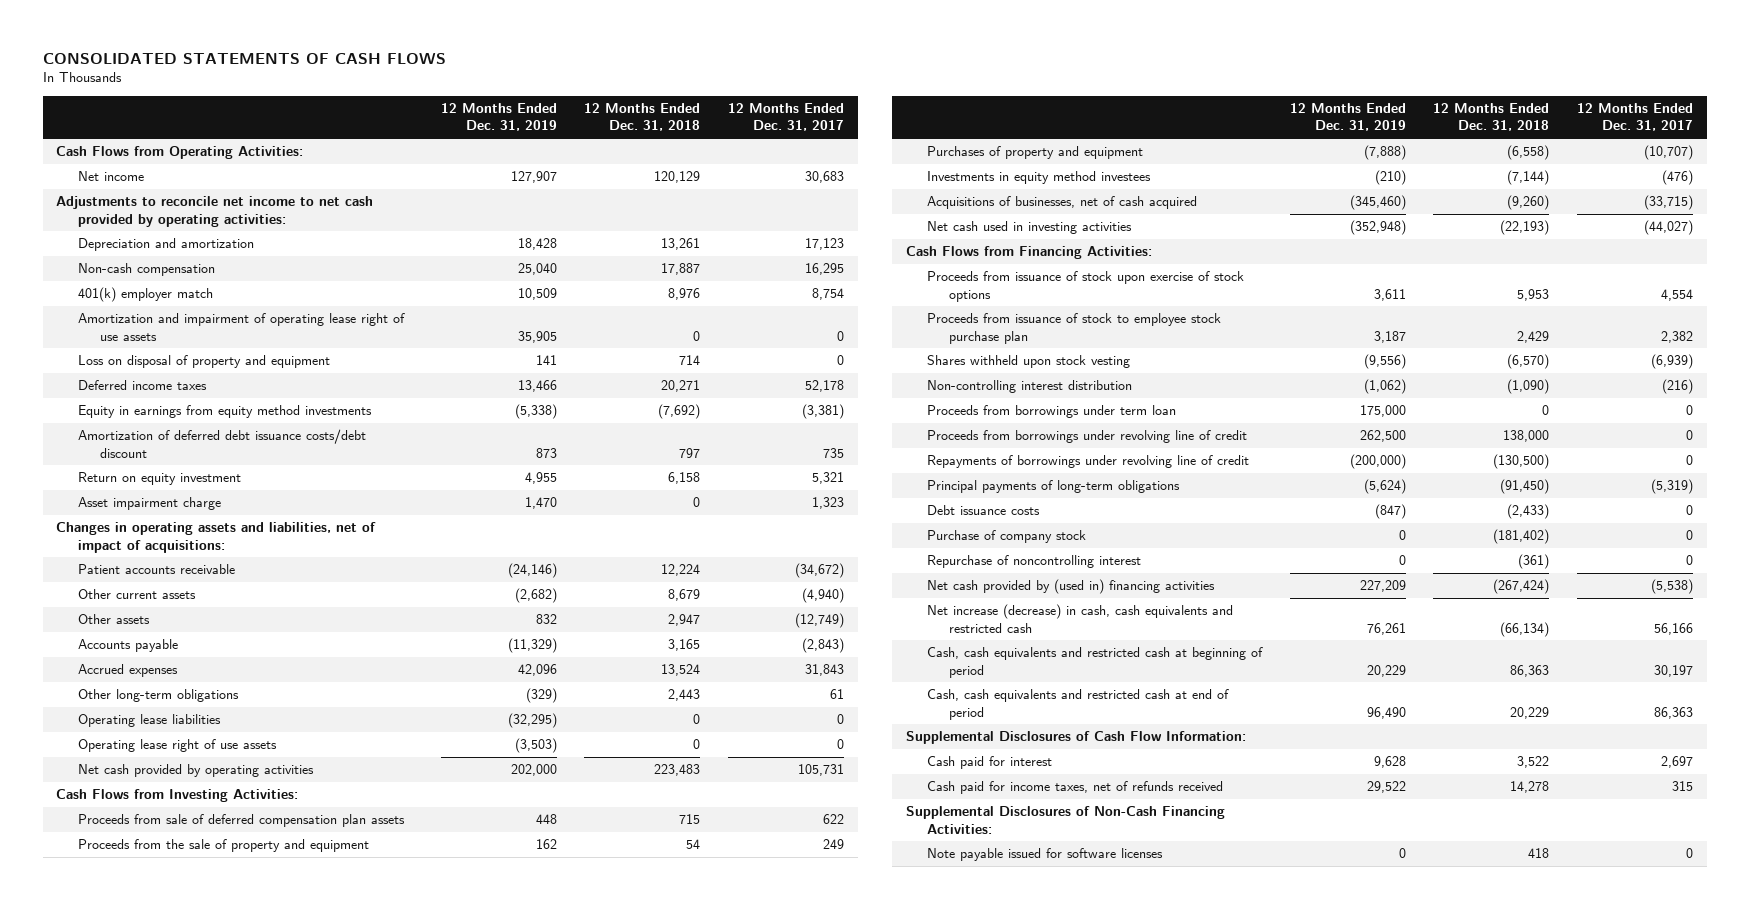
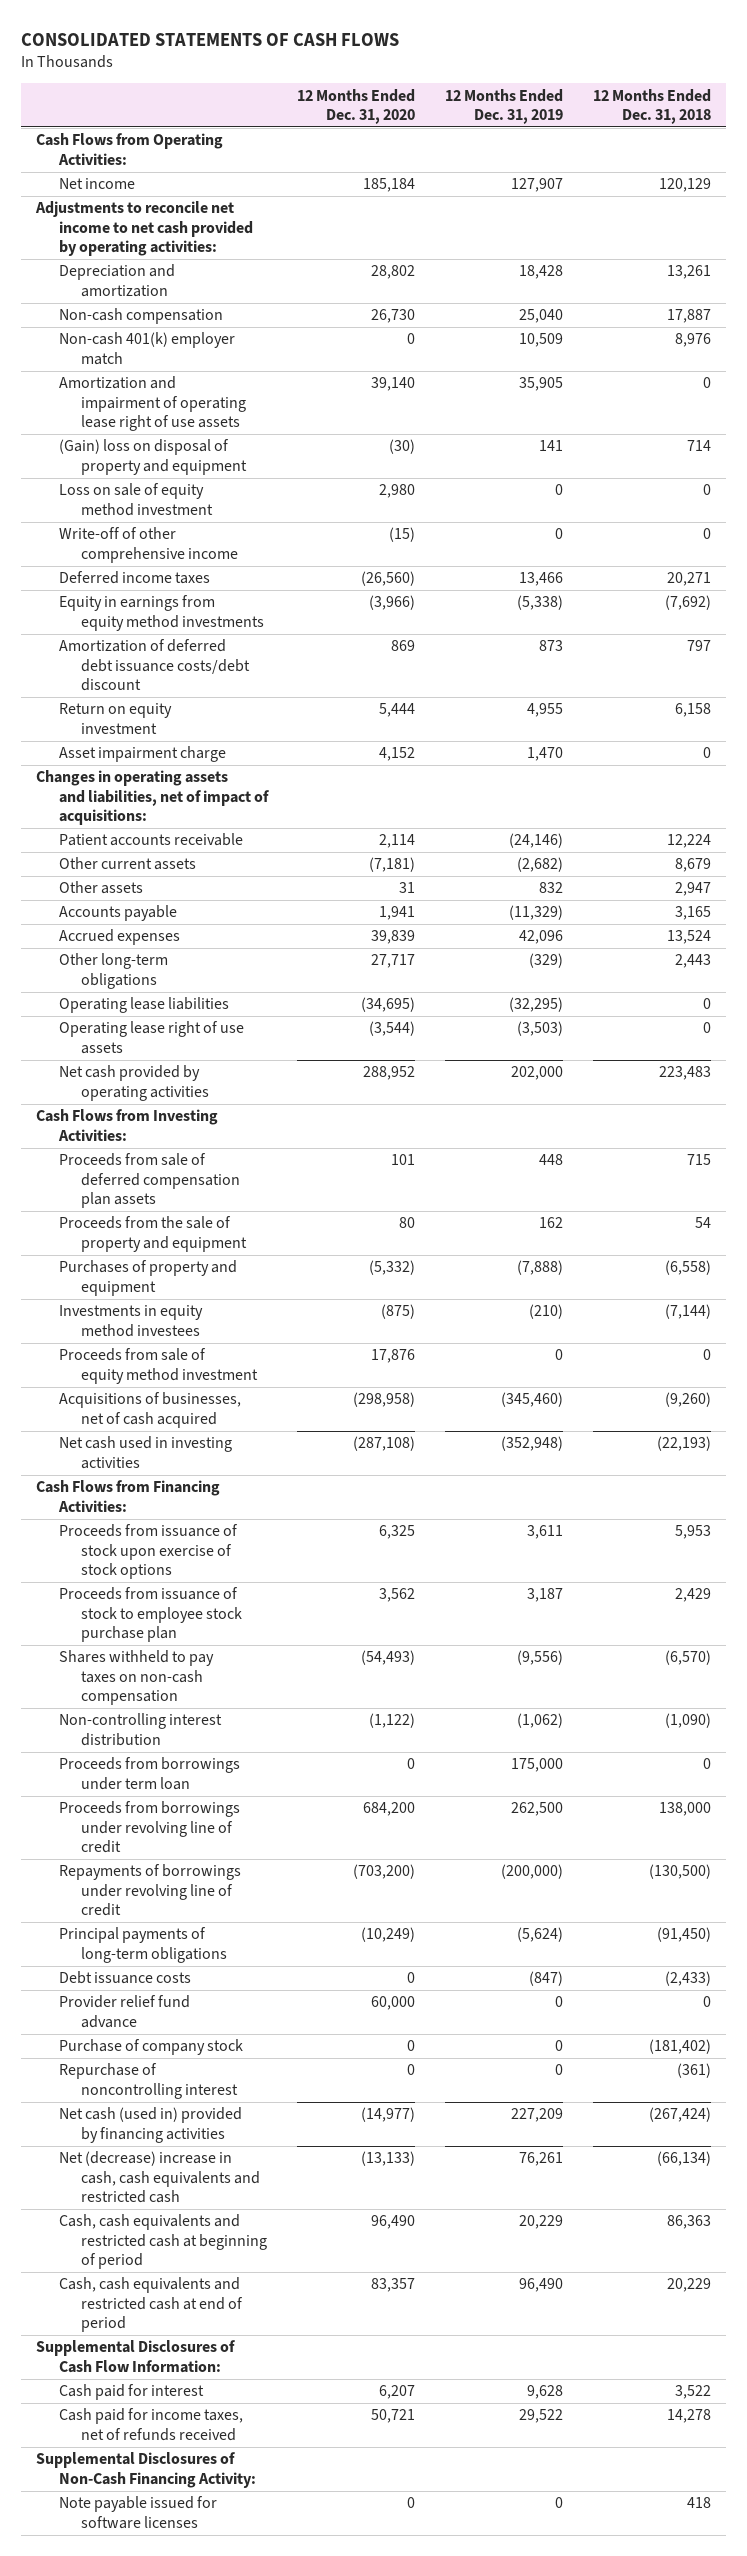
[727,103,844,132] 12 Months Ended Dec. 31, 2017 -> none
none -> [297,88,416,125] 12 Months Ended Dec. 31, 2020
[78,287,214,303] 401(k) employer match -> [58,332,235,365] Non-cash 401(k) employer match
[78,355,331,369] Loss on disposal of property and equipment -> [58,439,248,475] (Gain) loss on disposal of property and equipment
none -> [58,483,214,516] Loss on sale of equity method investment
none -> [58,527,239,563] Write-off of other comprehensive income
none -> [58,1348,259,1384] Proceeds from sale of equity method investment
[927,355,1131,369] Shares withheld upon stock vesting -> [58,1650,214,1705] Shares withheld to pay taxes on non-cash compensation
none -> [58,1995,190,2028] Provider relief fund advance
[927,579,1216,595] Net cash provided by (used in) financing activities -> [58,2107,242,2143] Net cash (used in) provided by financing activities
[927,604,1234,633] Net increase (decrease) in cash, cash equivalents and restricted cash -> [58,2151,261,2203] Net (decrease) increase in cash, cash equivalents and restricted cash
[905,806,1225,834] Supplemental Disclosures of Non-Cash Financing Activities: -> [35,2452,256,2488] Supplemental Disclosures of Non-Cash Financing Activity:

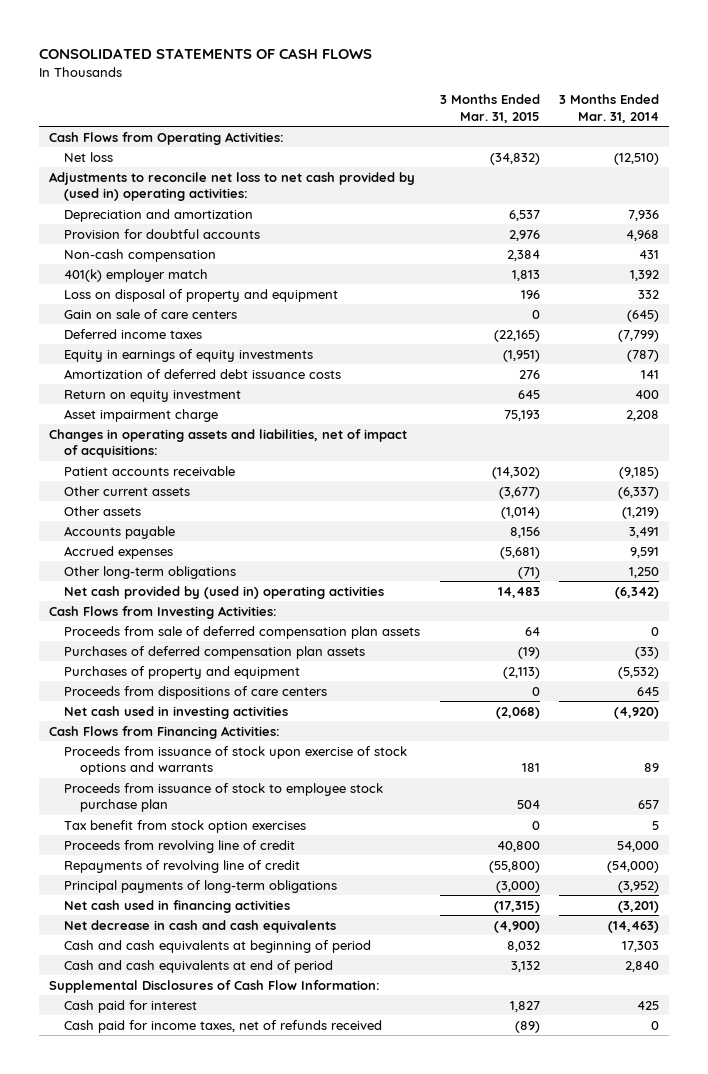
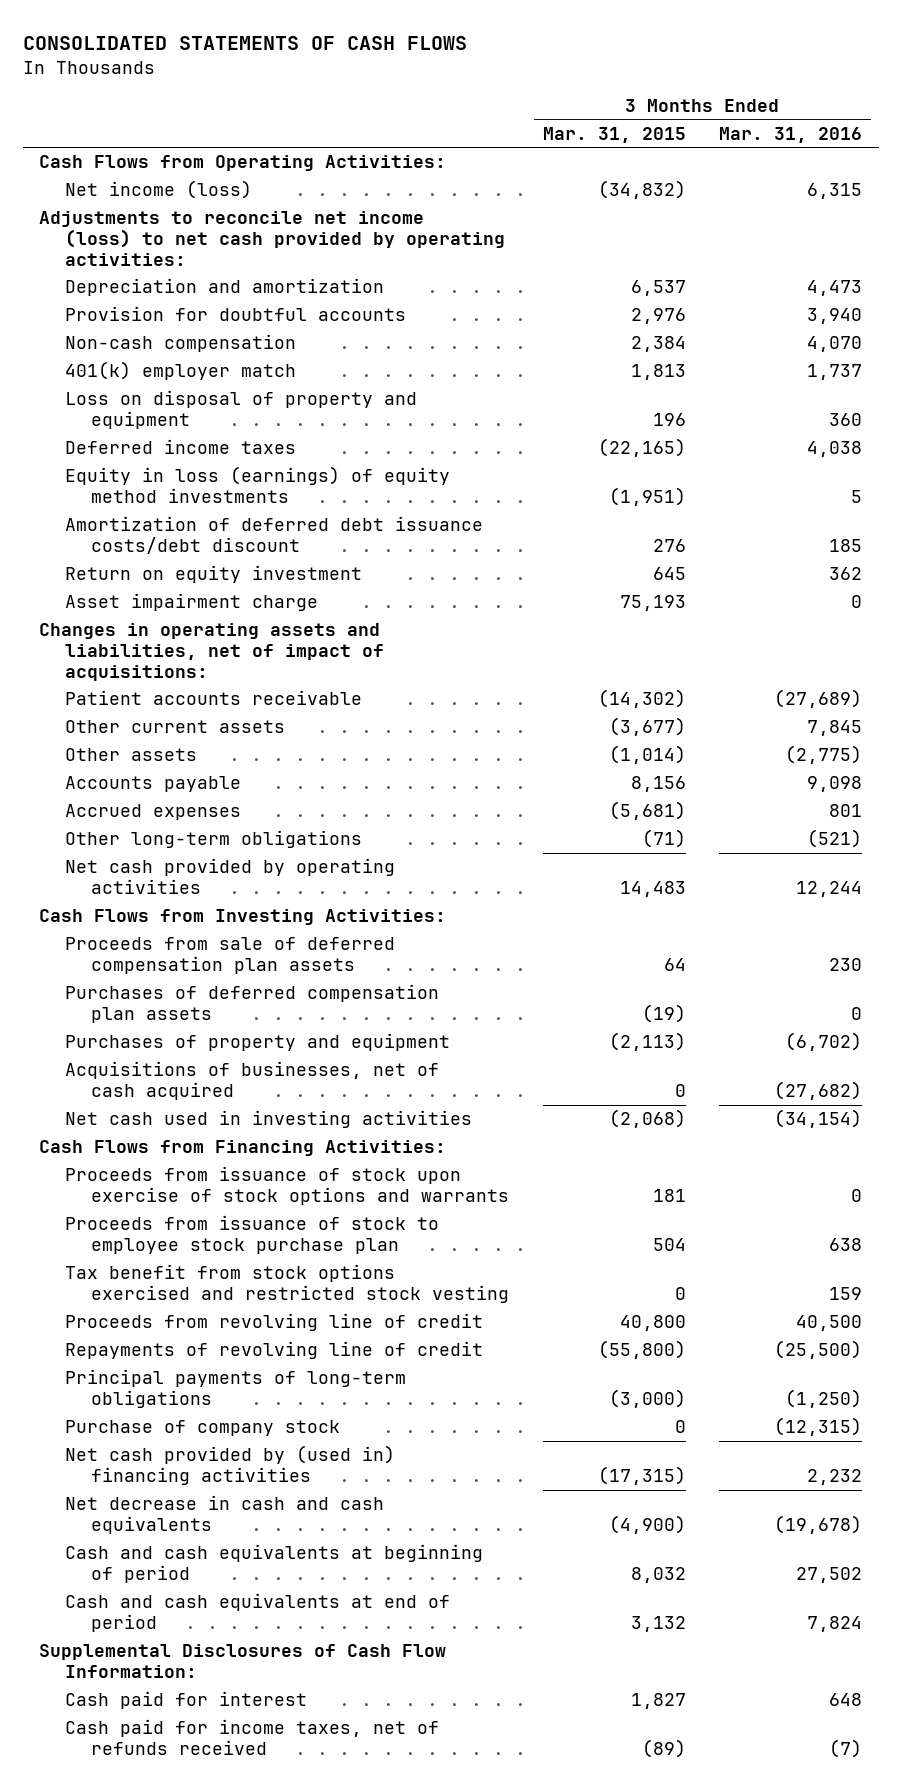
[558,94,659,123] 3 Months Ended Mar. 31, 2014 -> none
none -> [719,126,863,143] Mar. 31, 2016
[64,151,114,162] Net loss -> [65,180,253,200] Net income (loss)
[48,171,415,202] Adjustments to reconcile net loss to net cash provided by (used in) operating activities: -> [39,211,506,266] Adjustments to reconcile net income (loss) to net cash provided by operating activities:
[64,308,238,319] Gain on sale of care centers -> none
[64,348,314,362] Equity in earnings of equity investments -> [65,466,451,504] Equity in loss (earnings) of equity method investments
[64,368,342,379] Amortization of deferred debt issuance costs -> [65,516,484,555] Amortization of deferred debt issuance costs/debt discount
[64,585,385,599] Net cash provided by (used in) operating activities -> [65,858,396,895] Net cash provided by operating activities
[64,685,328,699] Proceeds from dispositions of care centers -> none
none -> [65,1061,440,1101] Acquisitions of businesses, net of cash acquired
[64,819,307,833] Tax benefit from stock option exercises -> [65,1264,510,1304] Tax benefit from stock options exercised and restricted stock vesting
none -> [65,1420,341,1437] Purchase of company stock
[64,899,291,913] Net cash used in financing activities -> [65,1445,396,1486] Net cash provided by (used in) financing activities

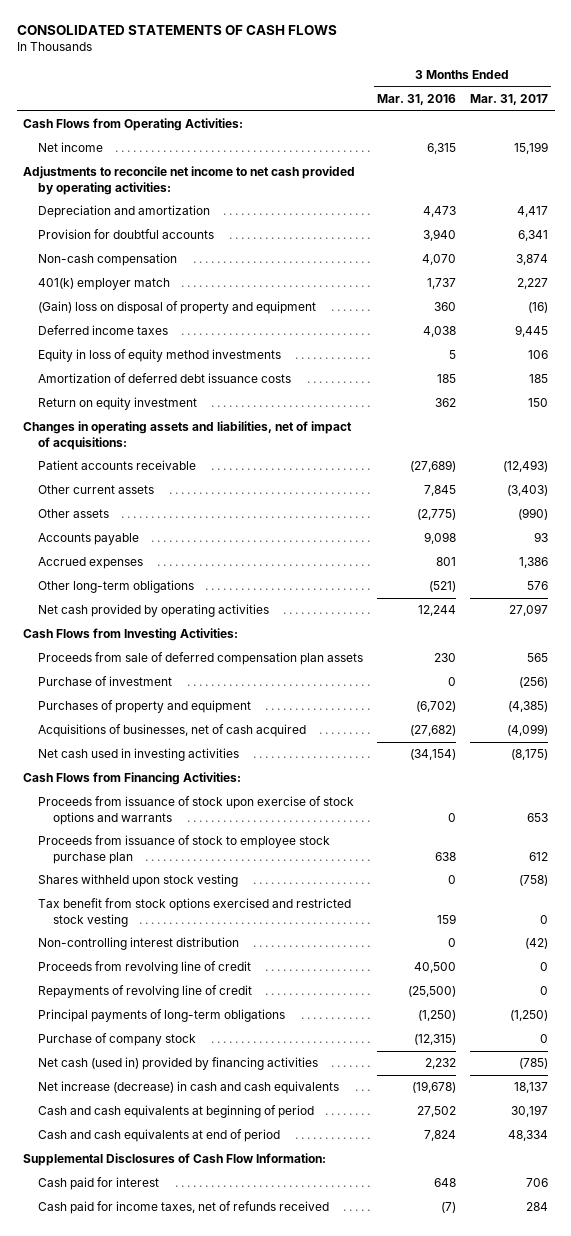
[542,126,686,143] Mar. 31, 2015 -> none
none -> [469,94,548,106] Mar. 31, 2017
[65,180,253,200] Net income (loss) -> [38,142,104,153] Net income
[39,211,506,266] Adjustments to reconcile net income (loss) to net cash provided by operating activities: -> [23,166,356,195] Adjustments to reconcile net income to net cash provided by operating activities:
[65,390,418,430] Loss on disposal of property and equipment -> [38,301,317,315] (Gain) loss on disposal of property and equipment
[65,466,451,504] Equity in loss (earnings) of equity method investments -> [38,349,282,363] Equity in loss of equity method investments
[65,516,484,555] Amortization of deferred debt issuance costs/debt discount -> [38,373,292,384] Amortization of deferred debt issuance costs
[65,593,319,612] Asset impairment charge -> none
[65,984,440,1024] Purchases of deferred compensation plan assets -> none
none -> [38,676,173,687] Purchase of investment
none -> [38,874,239,888] Shares withheld upon stock vesting
none -> [38,937,240,951] Non-controlling interest distribution
[65,1445,396,1486] Net cash provided by (used in) financing activities -> [38,1057,319,1071] Net cash (used in) provided by financing activities
[65,1495,385,1535] Net decrease in cash and cash equivalents -> [38,1081,340,1095] Net increase (decrease) in cash and cash equivalents

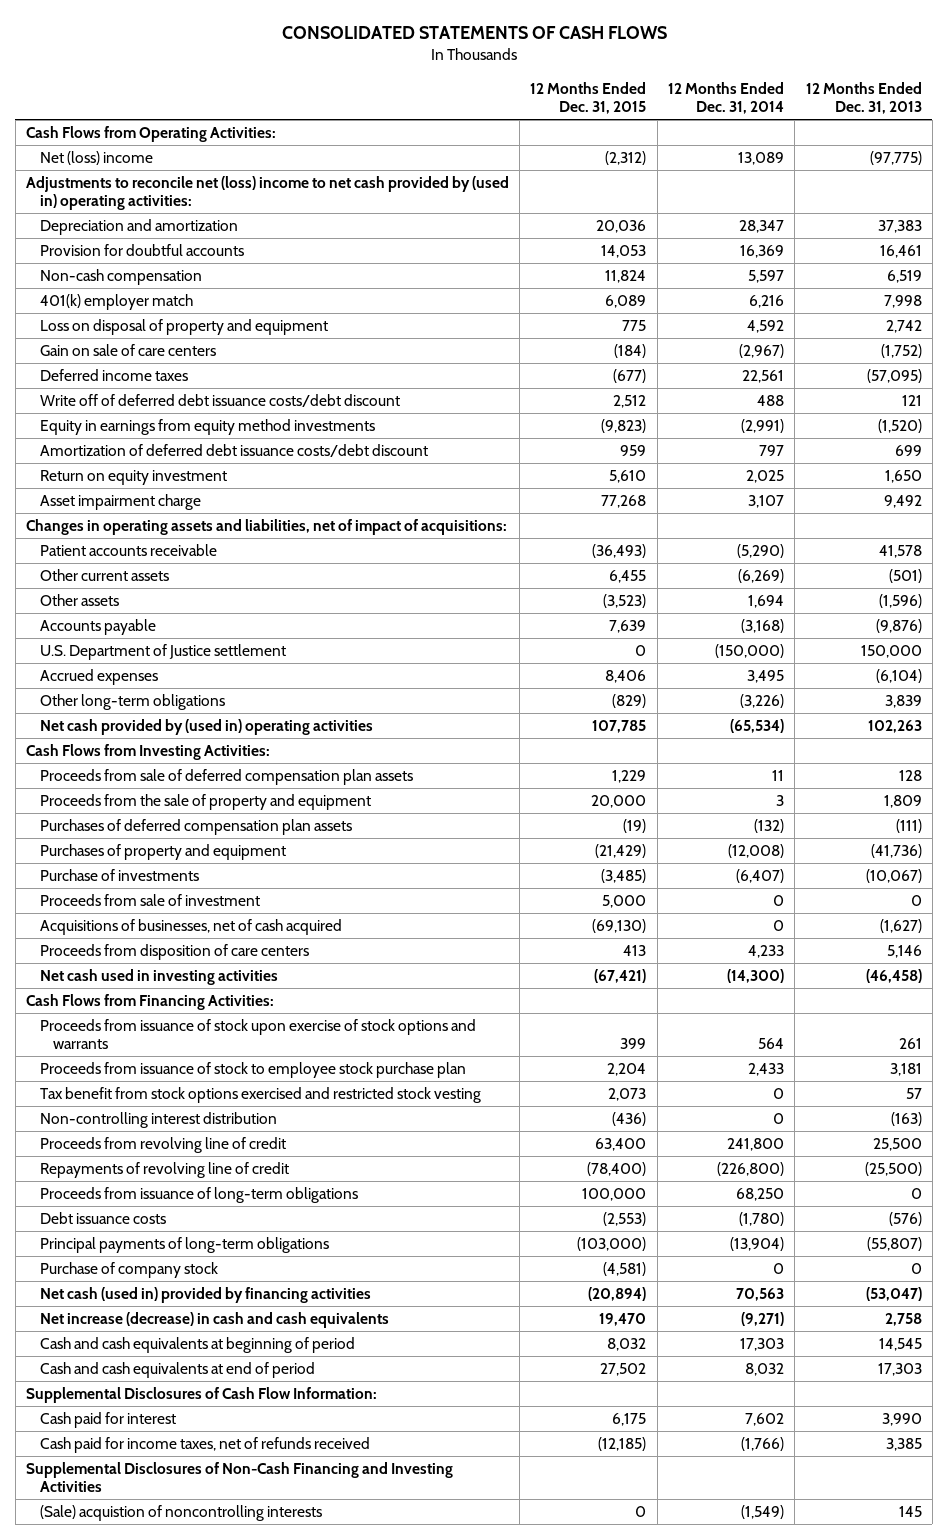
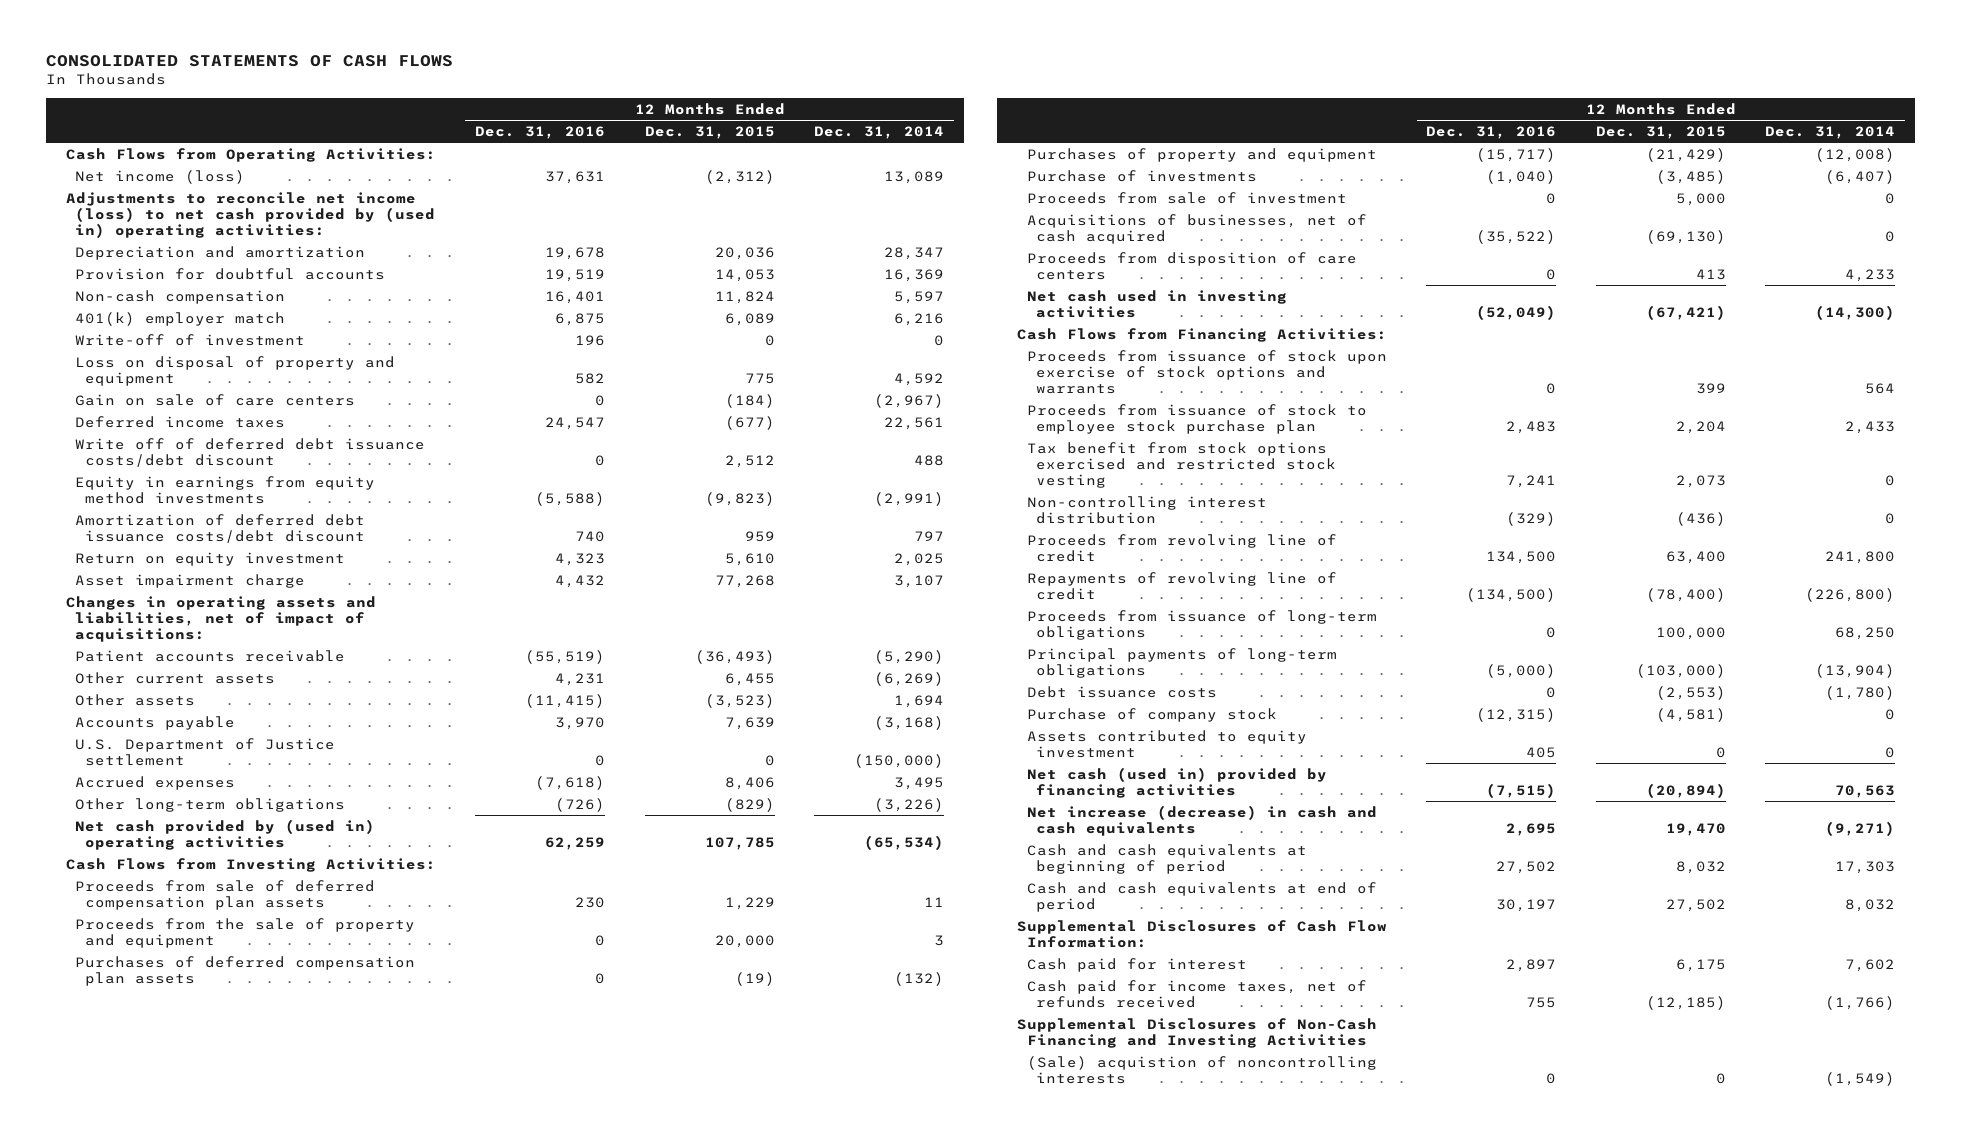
[805,81,922,115] 12 Months Ended Dec. 31, 2013 -> none
none -> [475,125,606,139] Dec. 31, 2016
[39,150,153,165] Net (loss) income -> [75,169,246,184] Net income (loss)
[25,175,509,211] Adjustments to reconcile net (loss) income to net cash provided by (used in) operating activities: -> [65,191,436,238] Adjustments to reconcile net income (loss) to net cash provided by (used in) operating activities:
none -> [75,333,306,346] Write-off of investment
[39,1211,166,1224] Debt issuance costs -> [1026,685,1217,698] Debt issuance costs
none -> [1026,729,1307,758] Assets contributed to equity investment

